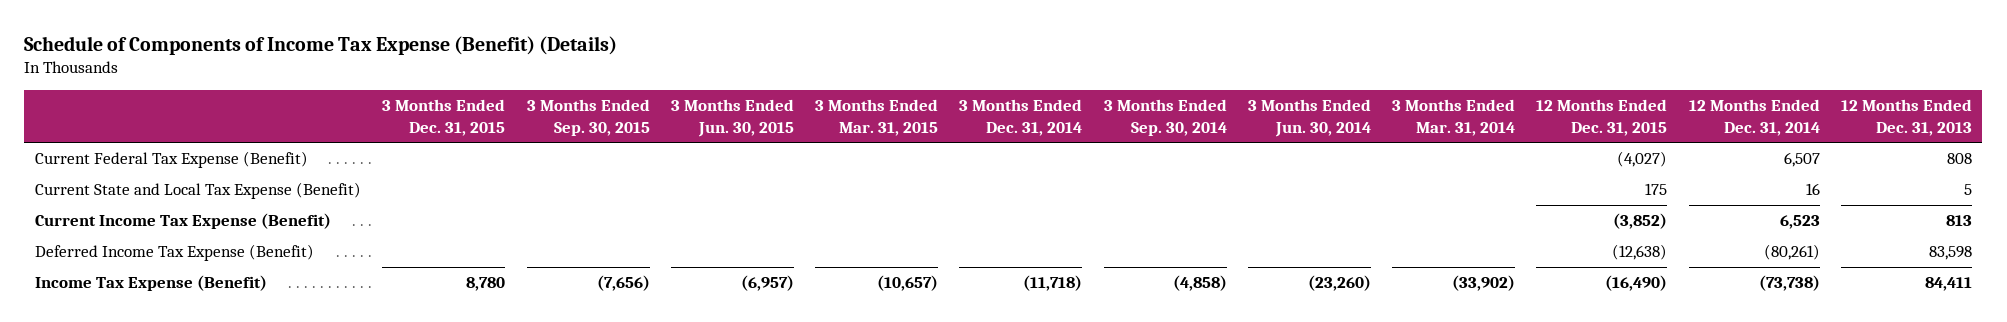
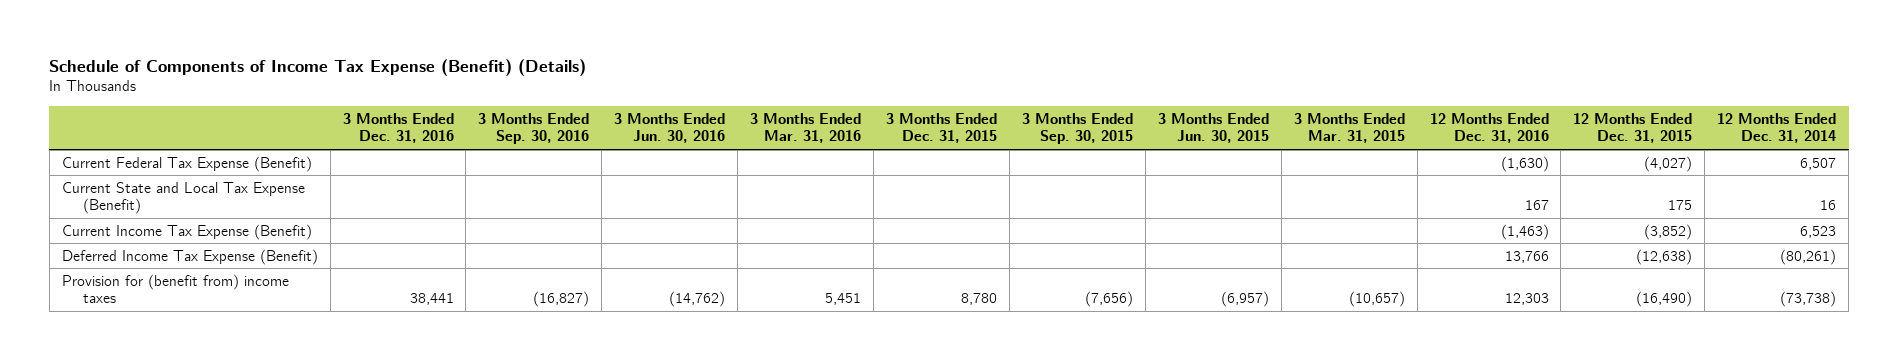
[959,99,1083,136] 3 Months Ended Dec. 31, 2014 -> none
[1103,99,1227,136] 3 Months Ended Sep. 30, 2014 -> none
[1247,99,1371,137] 3 Months Ended Jun. 30, 2014 -> none
[1392,99,1516,136] 3 Months Ended Mar. 31, 2014 -> none
[1840,99,1972,136] 12 Months Ended Dec. 31, 2013 -> none
none -> [342,112,454,144] 3 Months Ended Dec. 31, 2016
none -> [478,112,590,145] 3 Months Ended Sep. 30, 2016
none -> [614,112,726,144] 3 Months Ended Jun. 30, 2016
none -> [750,112,862,144] 3 Months Ended Mar. 31, 2016
none -> [1429,112,1549,144] 12 Months Ended Dec. 31, 2016
[35,274,268,291] Income Tax Expense (Benefit) -> [61,273,289,304] Provision for (benefit from) income taxes

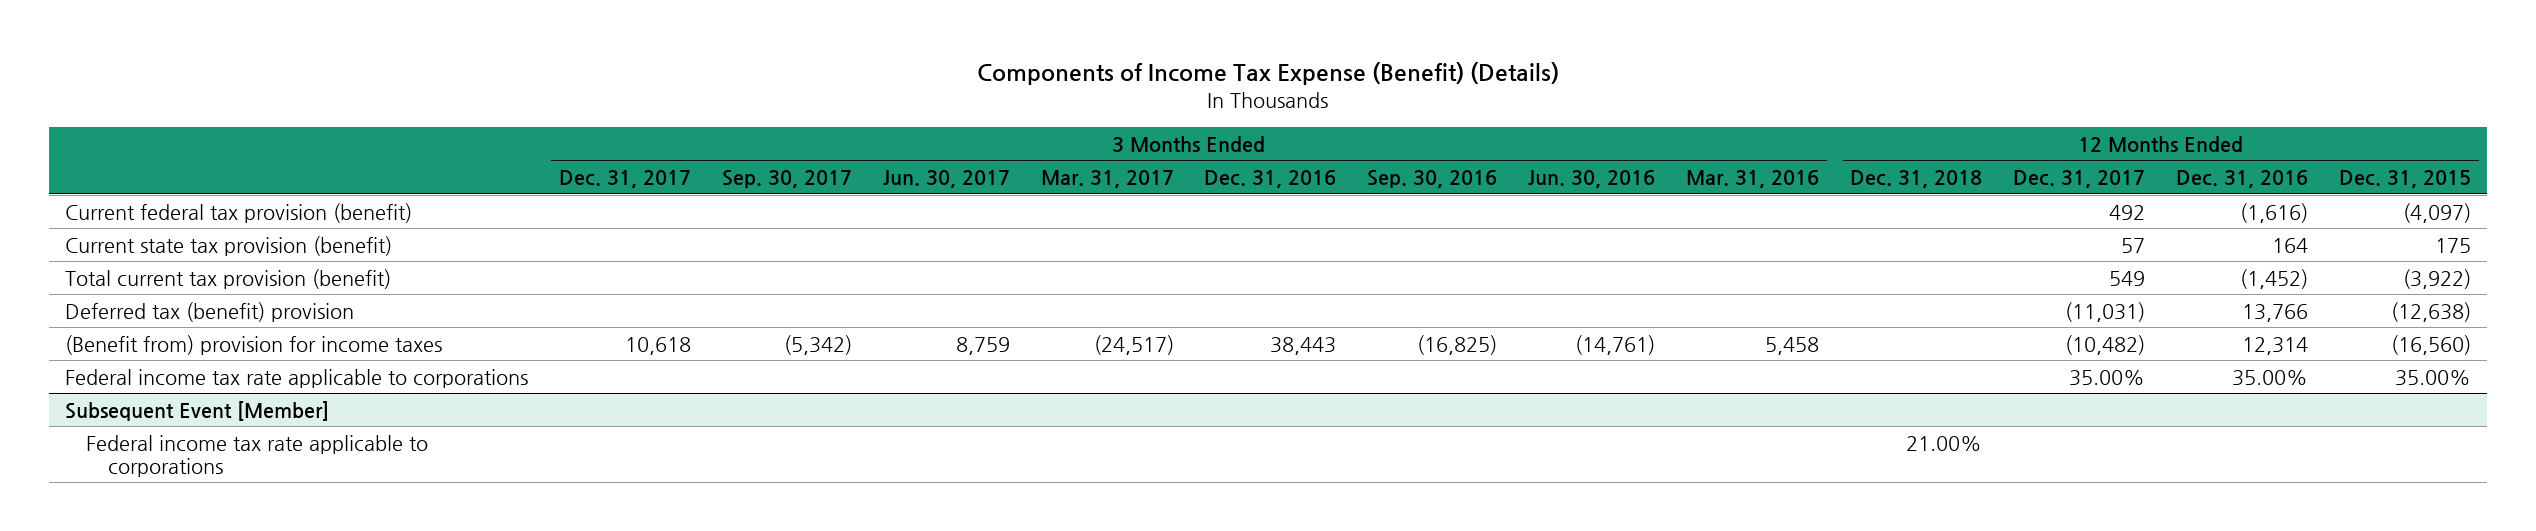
[49,58,587,76] Schedule of Components of Income Tax Expense (Benefit) (Details) -> [976,62,1559,86] Components of Income Tax Expense (Benefit) (Details)
[886,112,998,144] 3 Months Ended Dec. 31, 2015 -> none
[1021,112,1133,145] 3 Months Ended Sep. 30, 2015 -> none
[1157,112,1269,144] 3 Months Ended Jun. 30, 2015 -> none
[1293,112,1405,144] 3 Months Ended Mar. 31, 2015 -> none
[1717,112,1837,144] 12 Months Ended Dec. 31, 2014 -> none
none -> [558,169,691,188] Dec. 31, 2017
none -> [721,169,852,188] Sep. 30, 2017
none -> [882,169,1010,188] Jun. 30, 2017
none -> [1040,169,1174,188] Mar. 31, 2017
none -> [1850,169,1983,188] Dec. 31, 2018
none -> [2013,169,2146,188] Dec. 31, 2017
[61,155,312,172] Current Federal Tax Expense (Benefit) -> [64,202,412,223] Current federal tax provision (benefit)
[1500,155,1549,172] (1,630) -> [2240,202,2309,223] (1,616)
[1644,155,1693,172] (4,027) -> [2403,202,2472,223] (4,097)
[61,181,305,215] Current State and Local Tax Expense (Benefit) -> [64,235,392,256] Current state tax provision (benefit)
[1524,200,1549,211] 167 -> [2272,237,2309,253] 164
[61,223,312,240] Current Income Tax Expense (Benefit) -> [64,268,391,289] Total current tax provision (benefit)
[1500,223,1549,240] (1,463) -> [2240,268,2309,289] (1,452)
[1644,223,1693,240] (3,852) -> [2403,268,2472,289] (3,922)
[61,248,318,265] Deferred Income Tax Expense (Benefit) -> [64,301,354,322] Deferred tax (benefit) provision
[61,273,289,304] Provision for (benefit from) income taxes -> [64,334,442,355] (Benefit from) provision for income taxes
[409,293,454,306] 38,441 -> [1270,336,1337,355] 38,443
[533,291,590,308] (16,827) -> [1417,334,1498,355] (16,825)
[669,291,726,308] (14,762) -> [1575,334,1656,355] (14,761)
[825,293,862,306] 5,451 -> [1765,336,1820,355] 5,458
[1504,293,1549,306] 12,303 -> [2242,336,2309,355] 12,314
[1636,291,1693,308] (16,490) -> [2391,334,2472,355] (16,560)
none -> [64,368,528,388] Federal income tax rate applicable to corporations
none -> [64,400,329,421] Subsequent Event [Member]
none -> [86,434,429,477] Federal income tax rate applicable to corporations

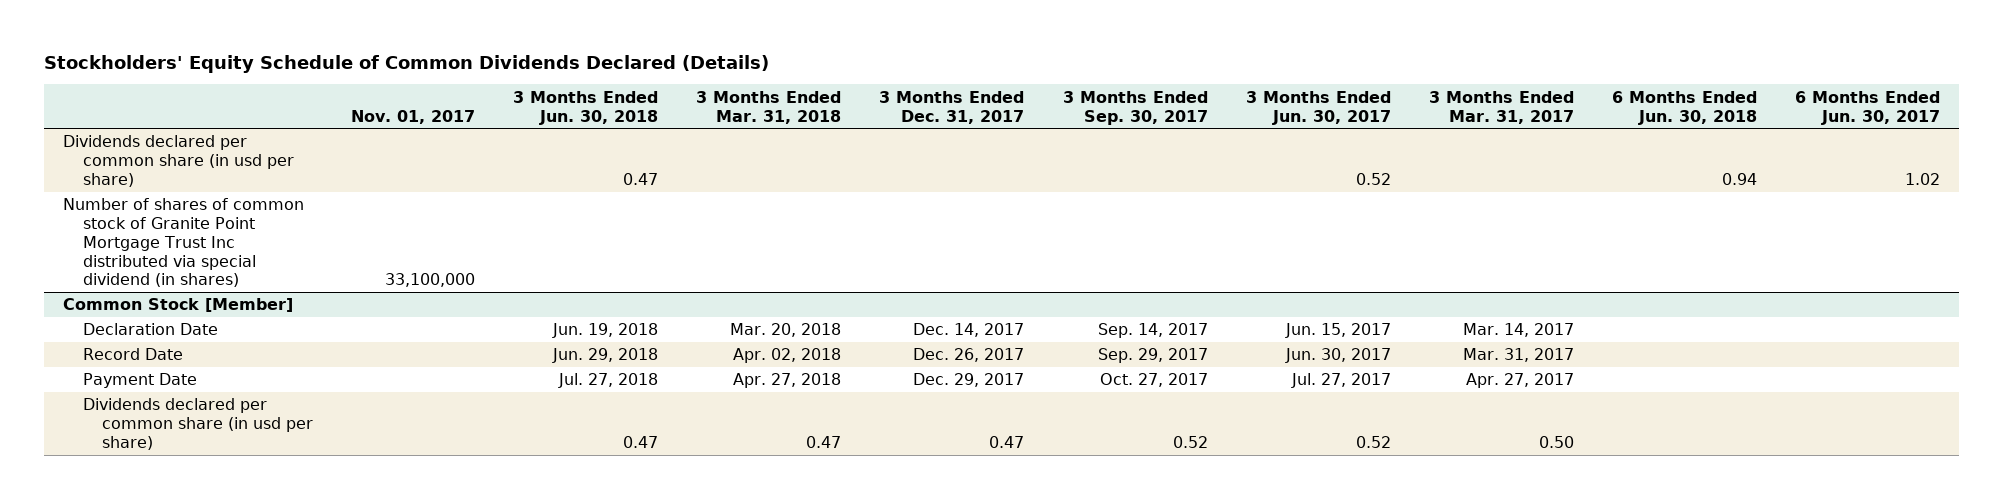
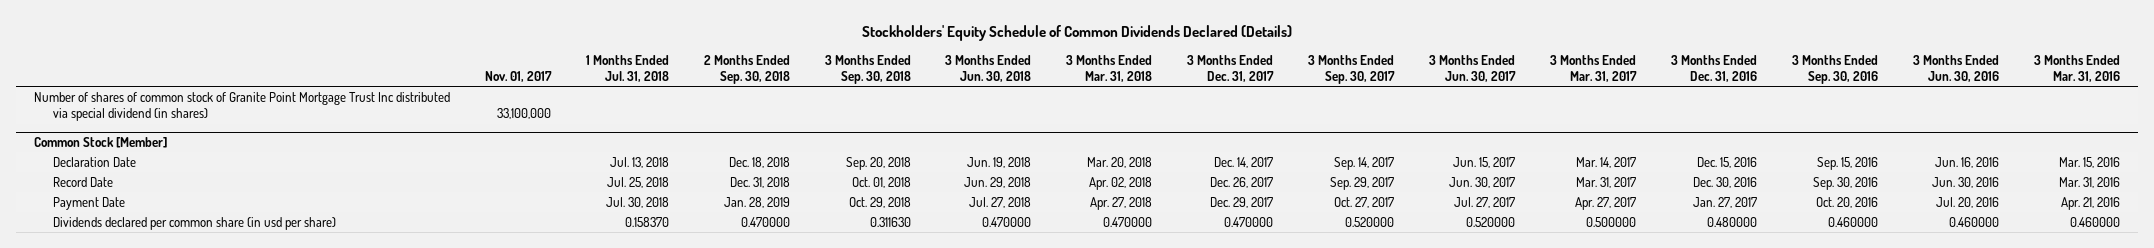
[1612,90,1758,125] 6 Months Ended Jun. 30, 2018 -> none
[1795,90,1941,125] 6 Months Ended Jun. 30, 2017 -> none
none -> [585,54,669,82] 1 Months Ended Jul. 31, 2018
none -> [703,54,790,84] 2 Months Ended Sep. 30, 2018
none -> [824,54,911,84] 3 Months Ended Sep. 30, 2018
none -> [1671,54,1758,82] 3 Months Ended Dec. 31, 2016
none -> [1792,54,1879,84] 3 Months Ended Sep. 30, 2016
none -> [1913,54,2000,82] 3 Months Ended Jun. 30, 2016
none -> [2034,54,2121,82] 3 Months Ended Mar. 31, 2016
[63,135,294,187] Dividends declared per common share (in usd per share) -> none
[623,435,659,448] 0.47 -> [982,216,1032,227] 0.470000
[806,435,842,448] 0.47 -> [1103,216,1153,227] 0.470000
[989,435,1025,448] 0.47 -> [1224,216,1274,227] 0.470000
[1172,435,1208,448] 0.52 -> [1345,216,1395,227] 0.520000
[1355,435,1391,448] 0.52 -> [1466,216,1516,227] 0.520000
[1538,435,1574,448] 0.50 -> [1586,216,1637,227] 0.500000

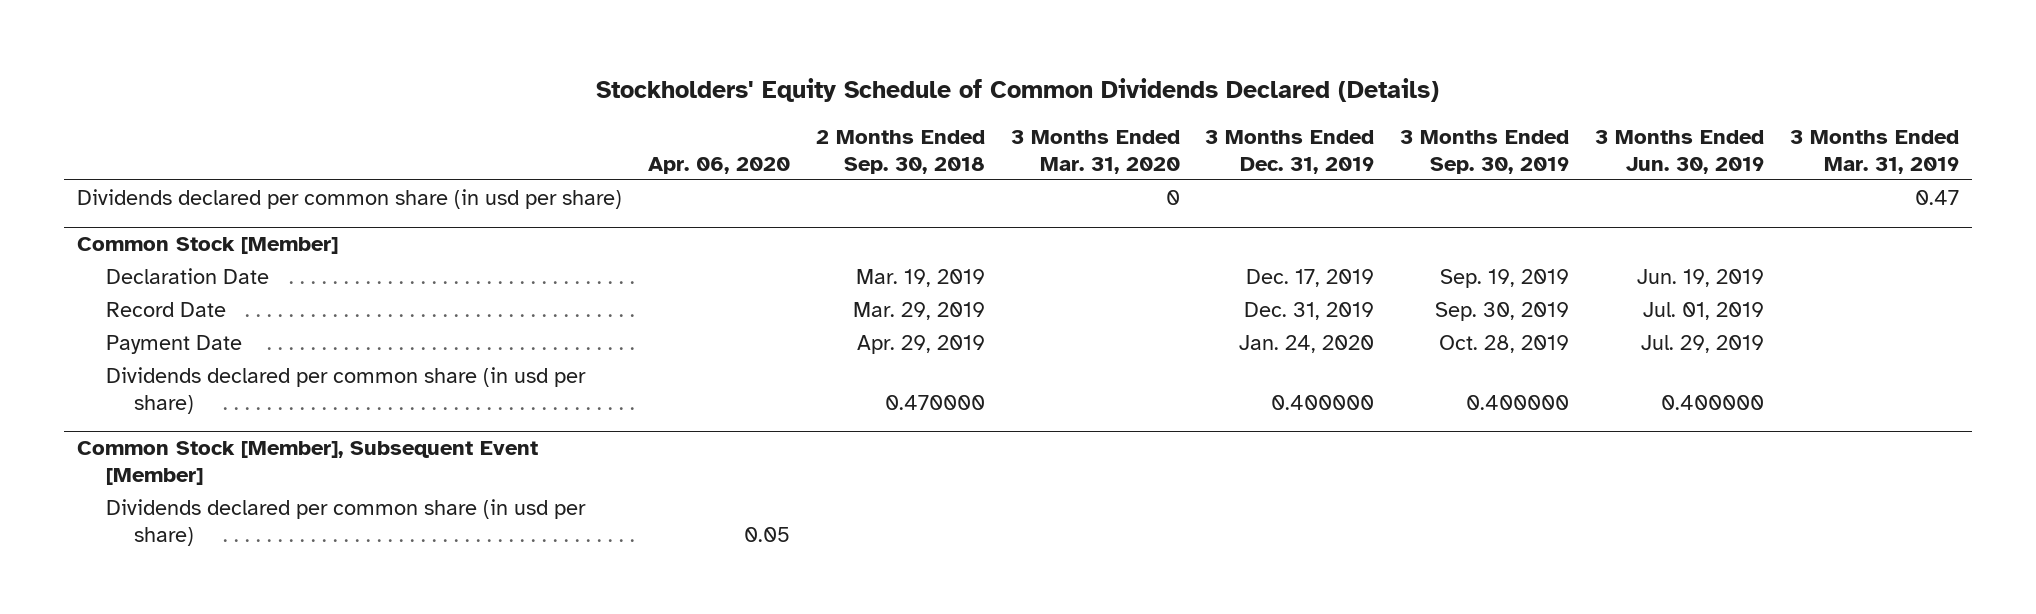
[484,70,552,82] Nov. 01, 2017 -> none
[585,54,669,82] 1 Months Ended Jul. 31, 2018 -> none
[824,54,911,84] 3 Months Ended Sep. 30, 2018 -> none
[945,54,1032,82] 3 Months Ended Jun. 30, 2018 -> none
[1066,54,1153,82] 3 Months Ended Mar. 31, 2018 -> none
[1187,54,1275,82] 3 Months Ended Dec. 31, 2017 -> none
[1308,54,1396,84] 3 Months Ended Sep. 30, 2017 -> none
[1429,54,1517,82] 3 Months Ended Jun. 30, 2017 -> none
[1550,54,1638,82] 3 Months Ended Mar. 31, 2017 -> none
[1671,54,1758,82] 3 Months Ended Dec. 31, 2016 -> none
[1792,54,1879,84] 3 Months Ended Sep. 30, 2016 -> none
[1913,54,2000,82] 3 Months Ended Jun. 30, 2016 -> none
[2034,54,2121,82] 3 Months Ended Mar. 31, 2016 -> none
none -> [648,156,791,174] Apr. 06, 2020
none -> [1010,129,1180,174] 3 Months Ended Mar. 31, 2020
none -> [1205,129,1375,174] 3 Months Ended Dec. 31, 2019
none -> [1400,129,1570,174] 3 Months Ended Sep. 30, 2019
none -> [1595,129,1765,174] 3 Months Ended Jun. 30, 2019
none -> [1789,129,1959,174] 3 Months Ended Mar. 31, 2019
[33,91,450,122] Number of shares of common stock of Granite Point Mortgage Trust Inc distributed via special dividend (in shares) -> none
none -> [77,188,623,209] Dividends declared per common share (in usd per share)
[728,156,790,168] Dec. 18, 2018 -> [855,268,985,287] Mar. 19, 2019
[729,176,790,188] Dec. 31, 2018 -> [852,301,985,320] Mar. 29, 2019
[723,196,790,208] Jan. 28, 2019 -> [856,334,985,354] Apr. 29, 2019
none -> [77,441,539,485] Common Stock [Member], Subsequent Event [Member]
none -> [105,498,586,546] Dividends declared per common share (in usd per share)

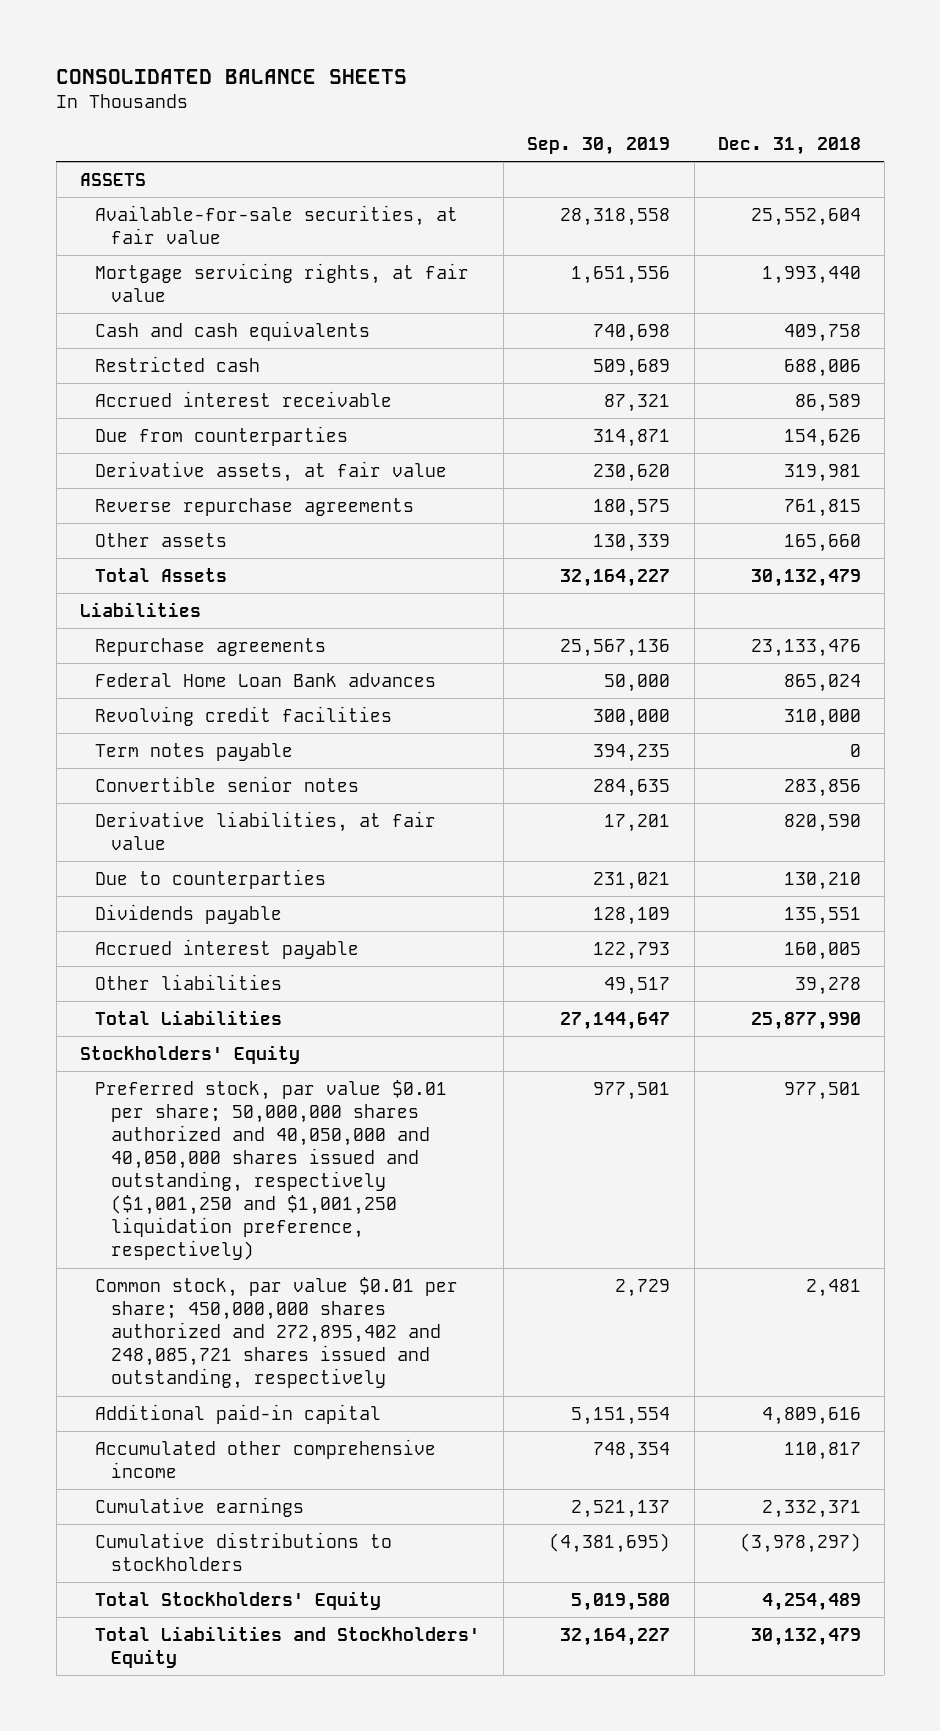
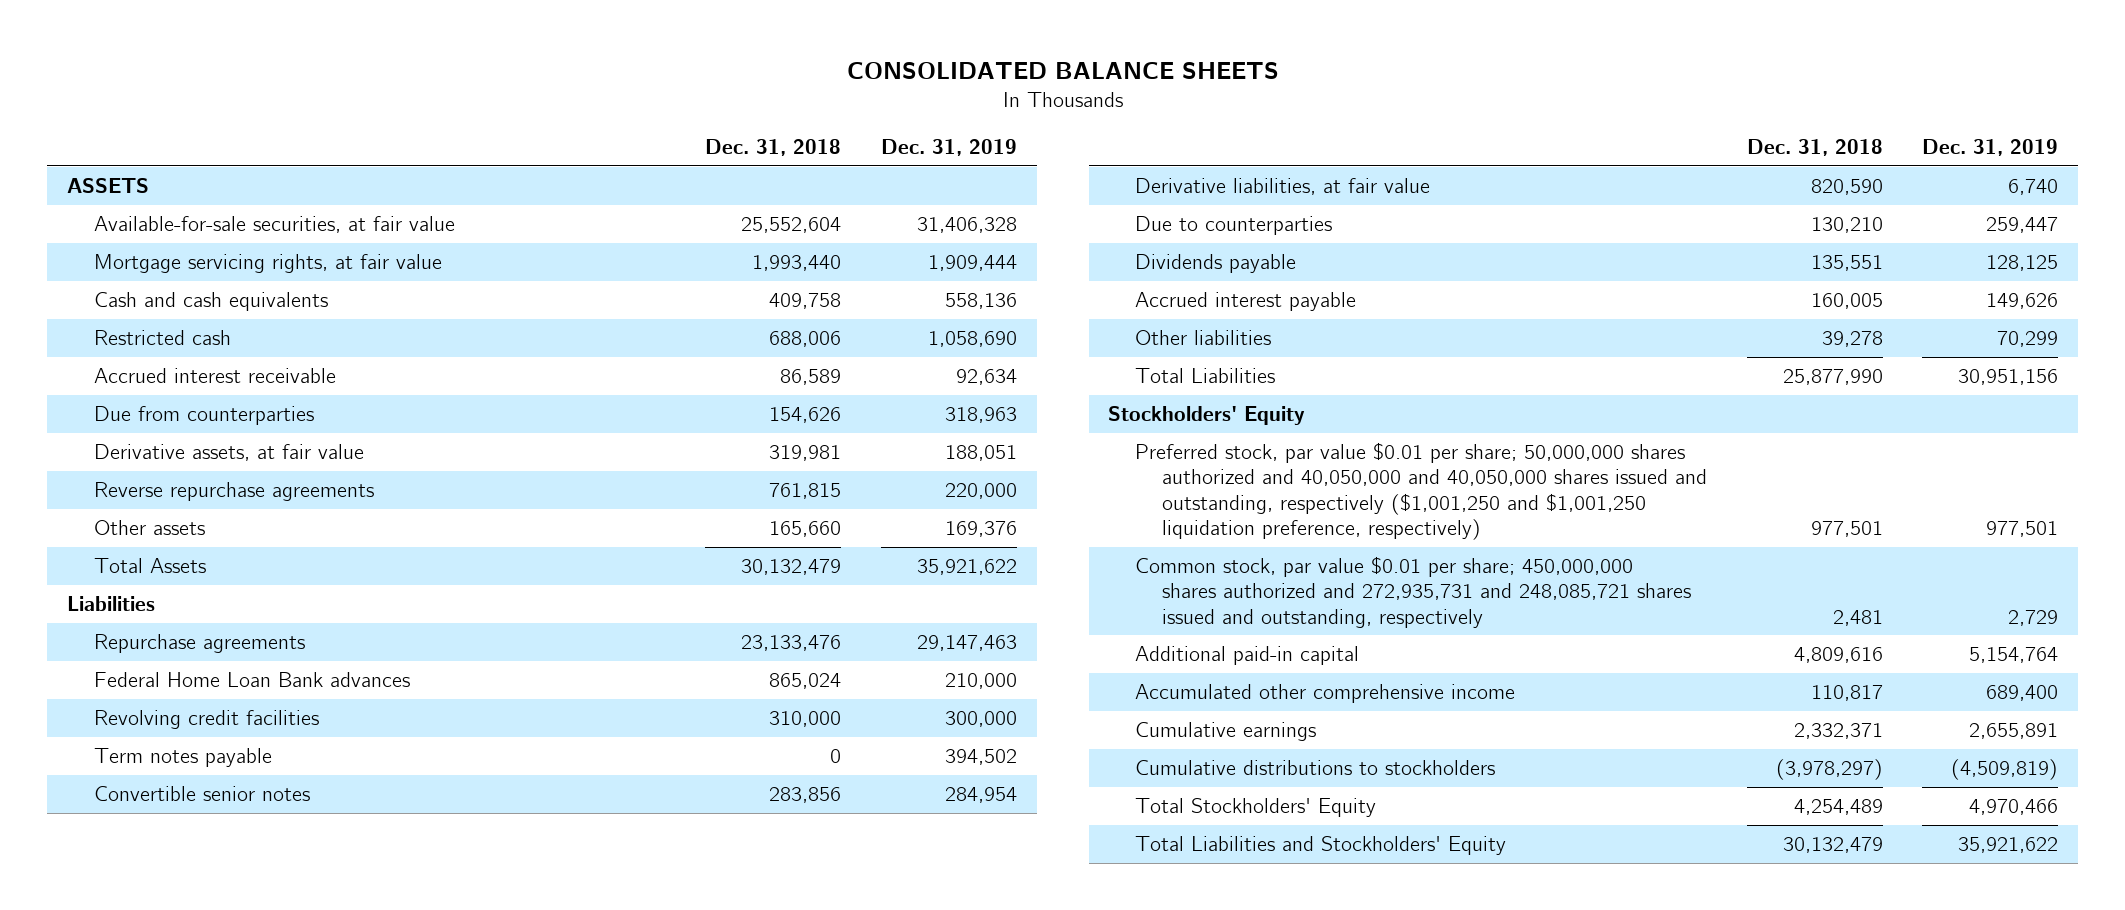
[527,136,671,155] Sep. 30, 2019 -> none
none -> [880,139,1017,157] Dec. 31, 2019
[95,1276,459,1390] Common stock, par value $0.01 per share; 450,000,000 shares authorized and 272,895,402 and 248,085,721 shares issued and outstanding, respectively -> [1135,556,1692,628] Common stock, par value $0.01 per share; 450,000,000 shares authorized and 272,935,731 and 248,085,721 shares issued and outstanding, respectively

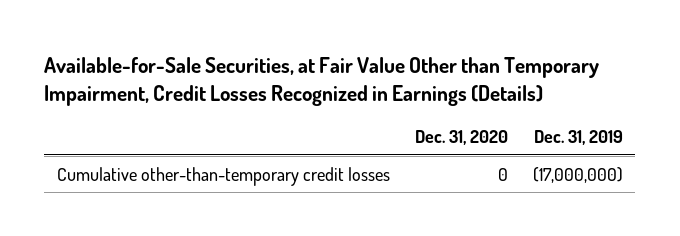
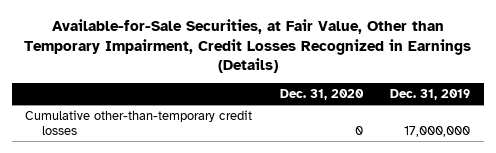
[44,56,600,106] Available-for-Sale Securities, at Fair Value Other than Temporary Impairment, Credit Losses Recognized in Earnings (Details) -> [23,19,471,74] Available-for-Sale Securities, at Fair Value, Other than Temporary Impairment, Credit Losses Recognized in Earnings (Details)
[532,166,623,183] (17,000,000) -> [404,126,471,138] 17,000,000

